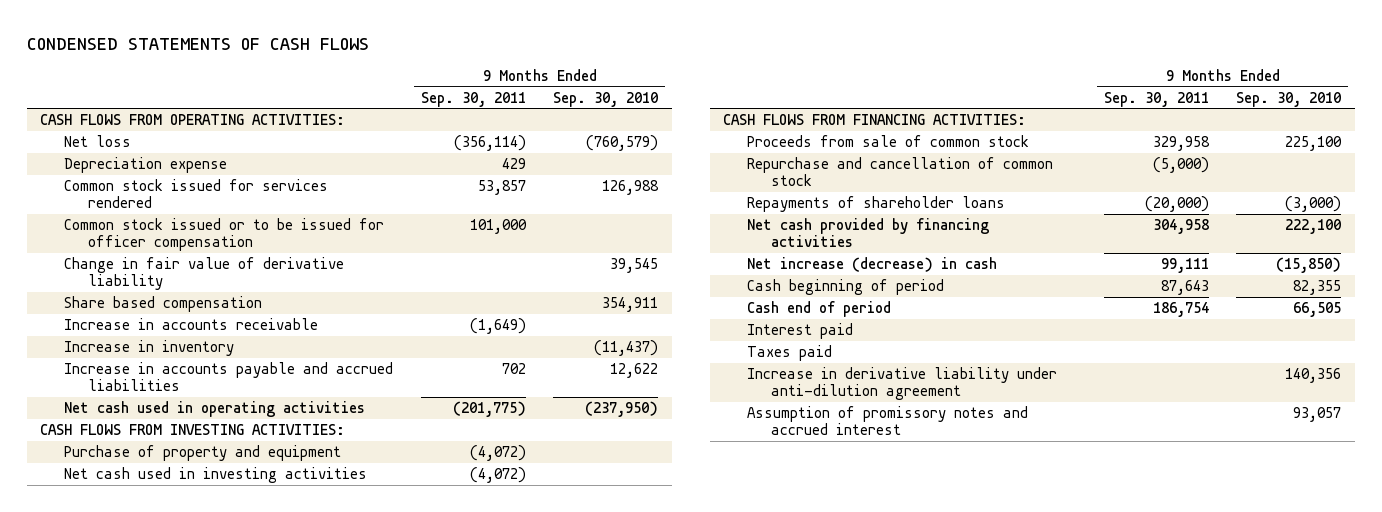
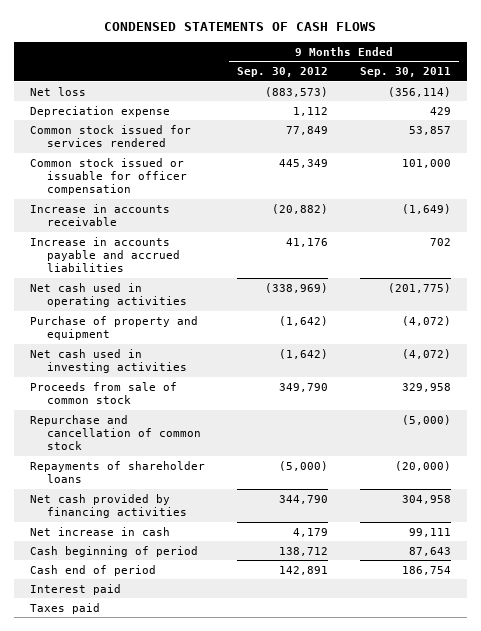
[553,91,659,107] Sep. 30, 2010 -> none
none -> [236,67,328,78] Sep. 30, 2012
[40,114,346,126] CASH FLOWS FROM OPERATING ACTIVITIES: -> none
[64,257,345,291] Change in fair value of derivative liability -> none
[64,296,263,313] Share based compensation -> none
[64,218,385,252] Common stock issued or to be issued for officer compensation -> [30,157,187,196] Common stock issued or issuable for officer compensation
[64,340,235,357] Increase in inventory -> none
[40,424,346,436] CASH FLOWS FROM INVESTING ACTIVITIES: -> none
[723,114,1027,126] CASH FLOWS FROM FINANCING ACTIVITIES: -> none
[747,257,998,273] Net increase (decrease) in cash -> [30,526,171,536] Net increase in cash
[747,367,1058,401] Increase in derivative liability under anti-dilution agreement -> none
[747,406,1029,436] Assumption of promissory notes and accrued interest -> none

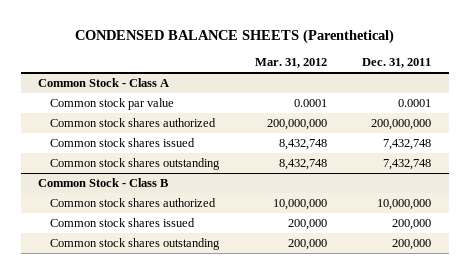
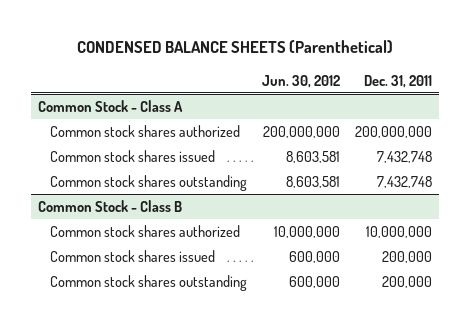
[254,58,327,69] Mar. 31, 2012 -> none
none -> [261,74,340,88] Jun. 30, 2012
[50,98,175,111] Common stock par value -> none

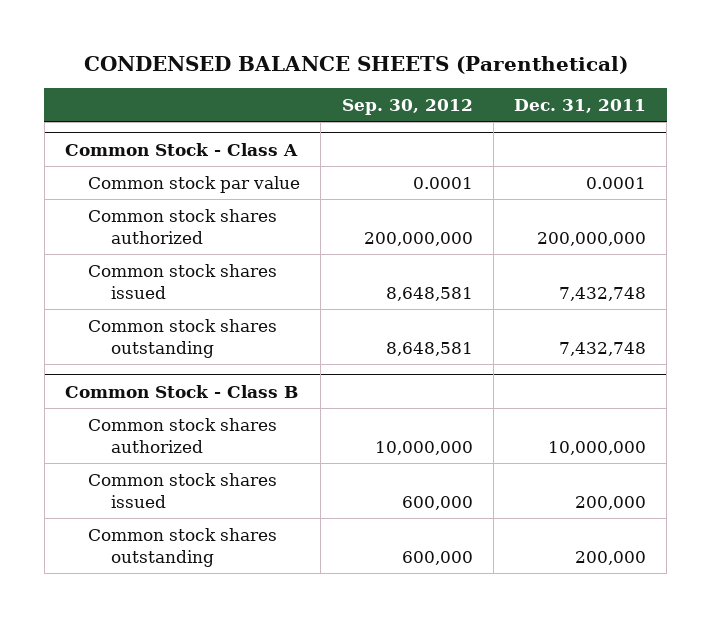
[261,74,340,88] Jun. 30, 2012 -> none
none -> [341,99,473,116] Sep. 30, 2012
none -> [88,175,301,193] Common stock par value

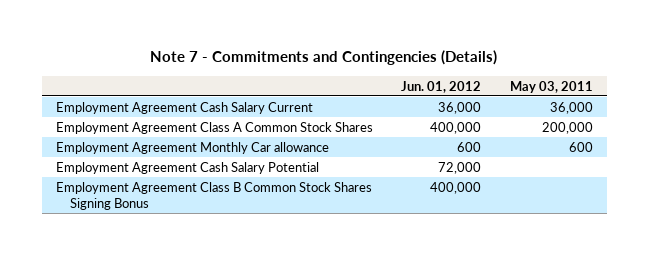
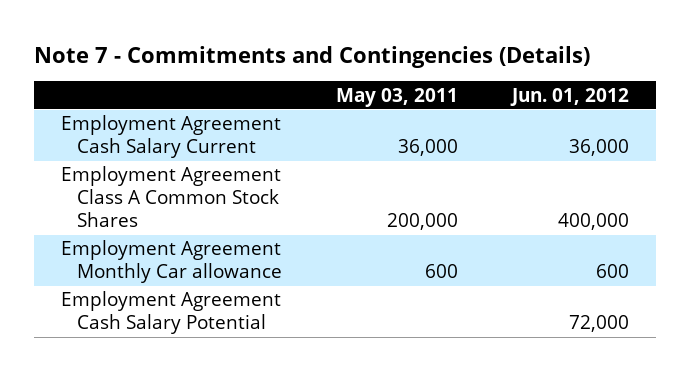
[56,181,373,210] Employment Agreement Class B Common Stock Shares Signing Bonus -> none

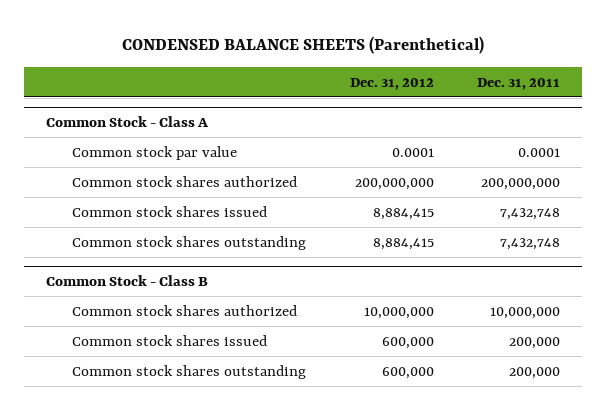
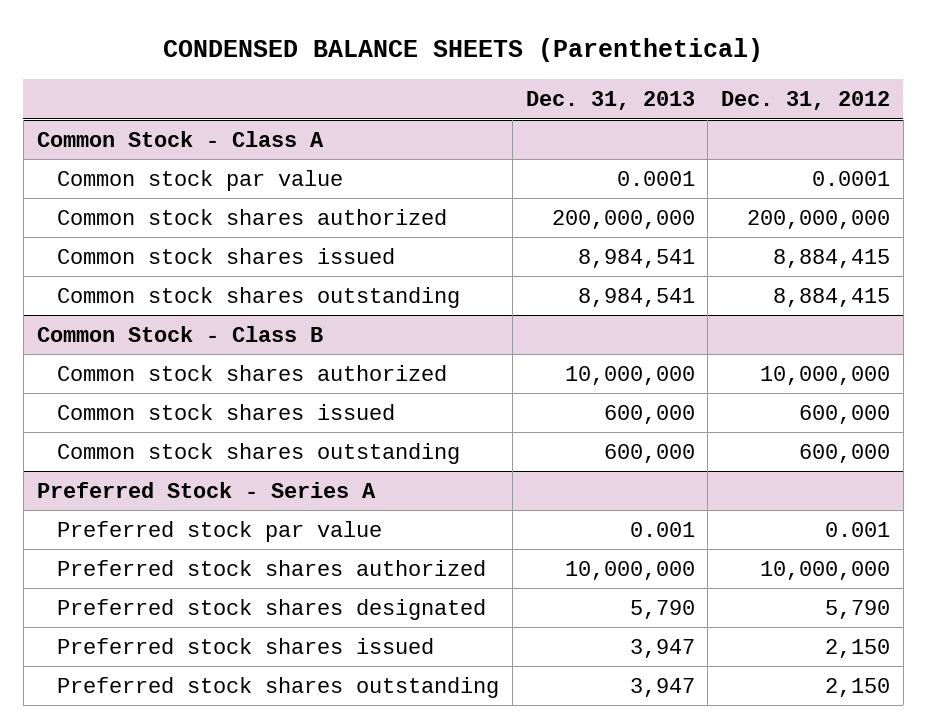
[476,77,560,90] Dec. 31, 2011 -> none
none -> [525,91,695,111] Dec. 31, 2013
none -> [36,481,376,498] Preferred Stock - Series A
none -> [57,520,383,542] Preferred stock par value
none -> [57,559,487,576] Preferred stock shares authorized
none -> [57,598,487,620] Preferred stock shares designated
none -> [57,637,435,654] Preferred stock shares issued
none -> [57,676,500,698] Preferred stock shares outstanding

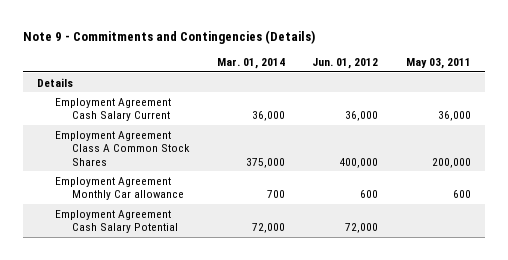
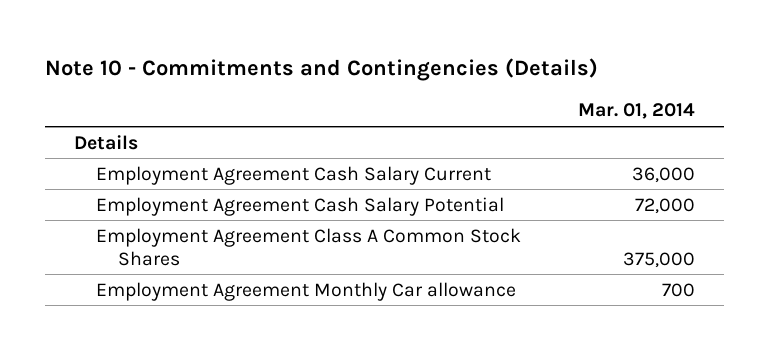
[23,30,316,45] Note 9 - Commitments and Contingencies (Details) -> [45,58,599,82] Note 10 - Commitments and Contingencies (Details)
[312,58,379,70] Jun. 01, 2012 -> none
[405,58,471,70] May 03, 2011 -> none
[54,209,178,234] Employment Agreement Cash Salary Potential -> [96,196,505,216] Employment Agreement Cash Salary Potential

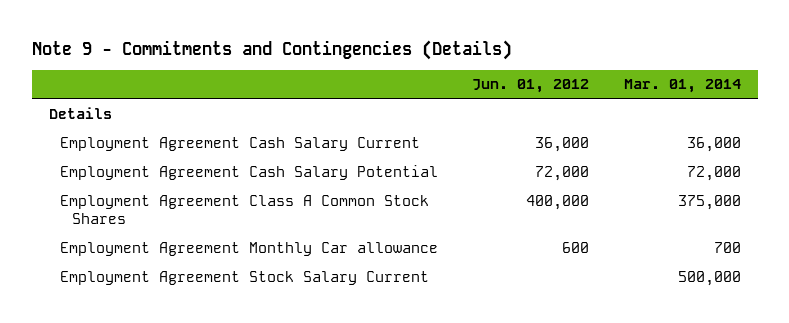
[45,58,599,82] Note 10 - Commitments and Contingencies (Details) -> [31,39,512,60] Note 9 - Commitments and Contingencies (Details)
none -> [472,79,590,94] Jun. 01, 2012
none -> [60,270,430,285] Employment Agreement Stock Salary Current

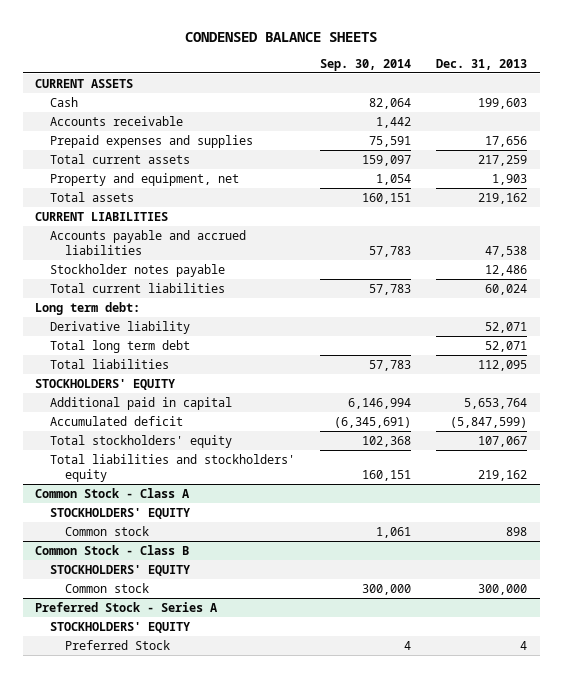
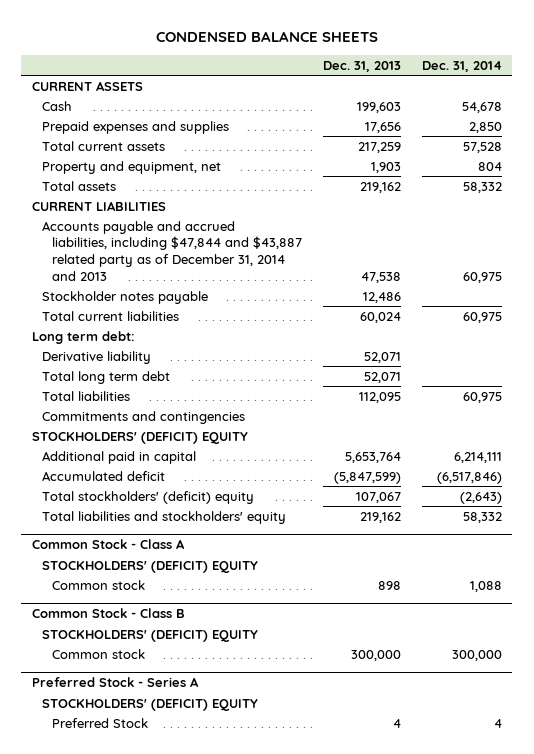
[320,58,412,71] Sep. 30, 2014 -> none
none -> [421,60,502,72] Dec. 31, 2014
[49,115,183,126] Accounts receivable -> none
[49,229,246,256] Accounts payable and accrued liabilities -> [42,220,303,281] Accounts payable and accrued liabilities, including $47,844 and $43,887 related party as of December 31, 2014 and 2013
none -> [42,410,246,424] Commitments and contingencies
[35,378,176,390] STOCKHOLDERS' EQUITY -> [31,431,248,444] STOCKHOLDERS' (DEFICIT) EQUITY
[49,434,232,448] Total stockholders' equity -> [42,490,255,504] Total stockholders' (deficit) equity
[49,507,190,519] STOCKHOLDERS' EQUITY -> [42,560,259,573] STOCKHOLDERS' (DEFICIT) EQUITY
[49,564,190,576] STOCKHOLDERS' EQUITY -> [42,629,259,642] STOCKHOLDERS' (DEFICIT) EQUITY
[49,621,190,633] STOCKHOLDERS' EQUITY -> [42,698,259,711] STOCKHOLDERS' (DEFICIT) EQUITY

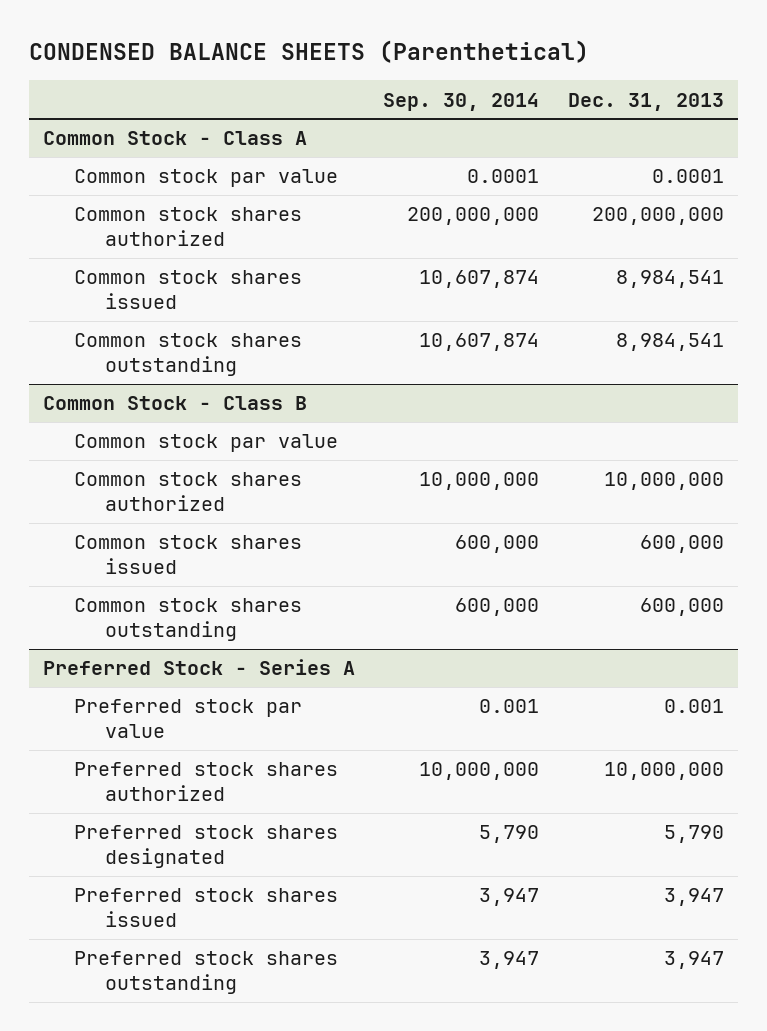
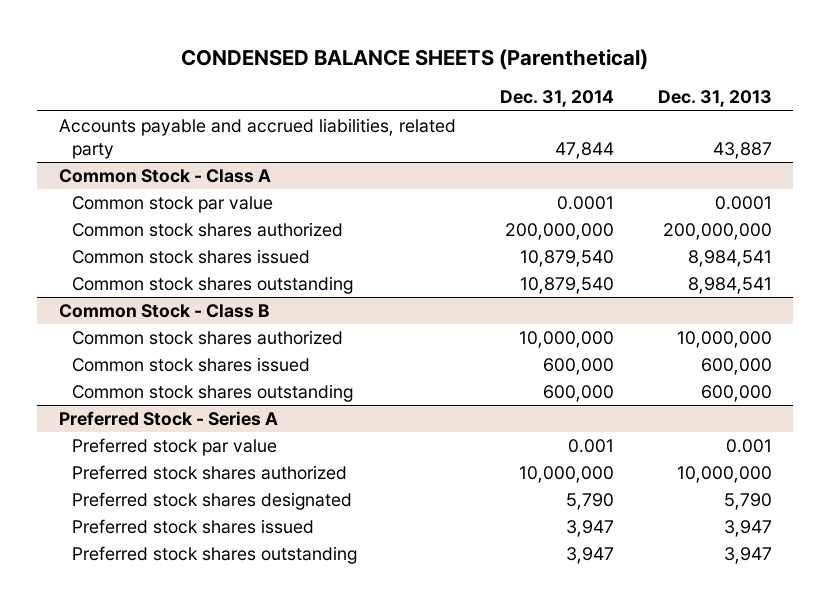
[383,92,540,111] Sep. 30, 2014 -> none
none -> [499,90,614,108] Dec. 31, 2014
none -> [58,118,456,159] Accounts payable and accrued liabilities, related party
[73,434,338,453] Common stock par value -> none

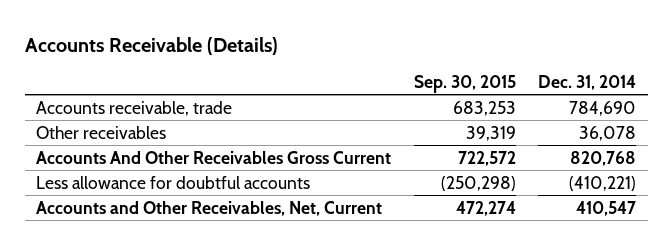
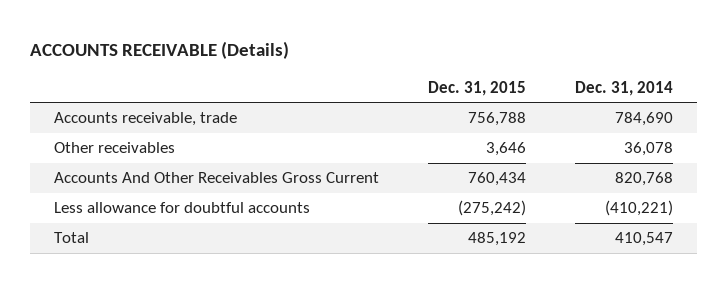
[24,36,278,55] Accounts Receivable (Details) -> [29,40,289,59] ACCOUNTS RECEIVABLE (Details)
[413,74,516,93] Sep. 30, 2015 -> none
none -> [427,80,526,96] Dec. 31, 2015
[36,200,383,216] Accounts and Other Receivables, Net, Current -> [54,232,90,244] Total

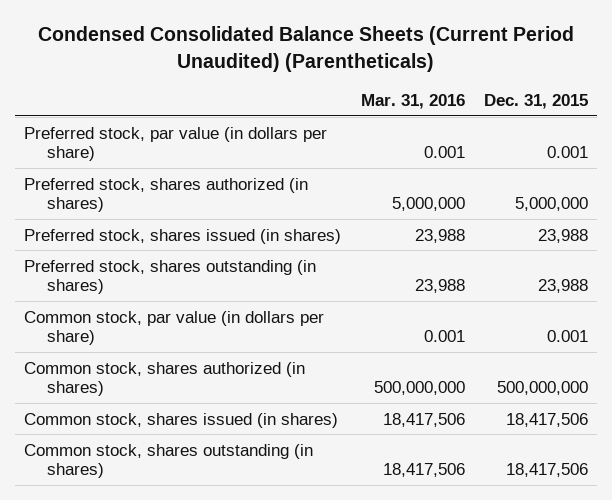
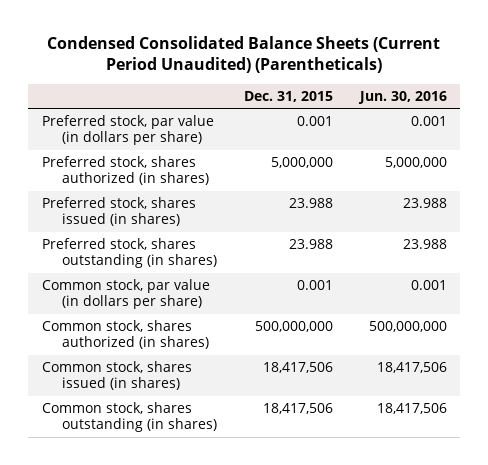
[360,94,465,110] Mar. 31, 2016 -> none
none -> [357,90,447,104] Jun. 30, 2016
[537,228,588,243] 23,988 -> [289,198,334,209] 23.988
[537,279,588,294] 23,988 -> [289,239,334,250] 23.988

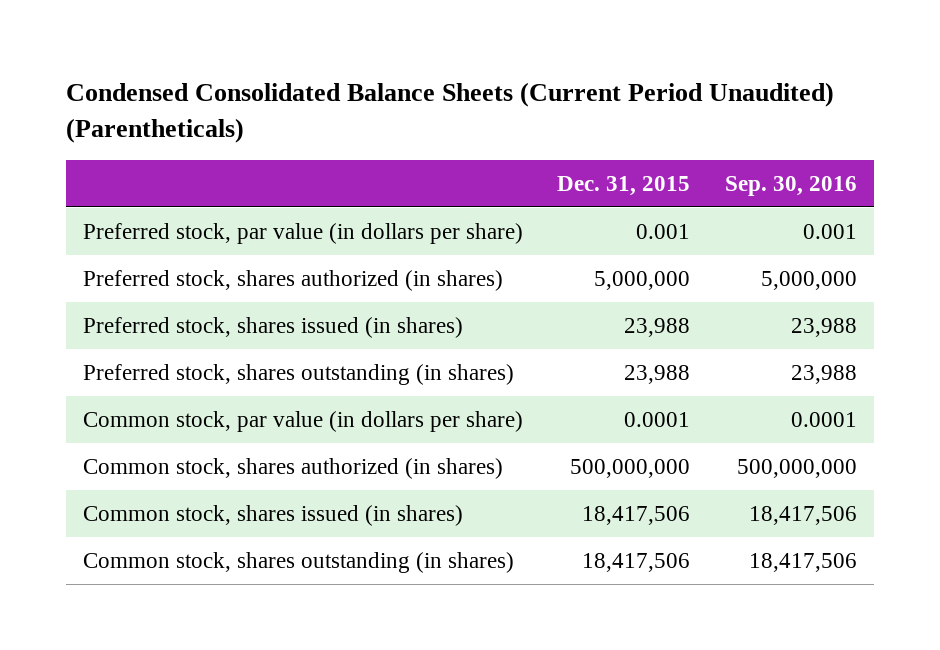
[357,90,447,104] Jun. 30, 2016 -> none
none -> [724,175,857,196] Sep. 30, 2016
[289,198,334,209] 23.988 -> [624,318,691,338] 23,988
[289,239,334,250] 23.988 -> [624,365,691,385] 23,988
[297,280,334,291] 0.001 -> [624,412,691,428] 0.0001

